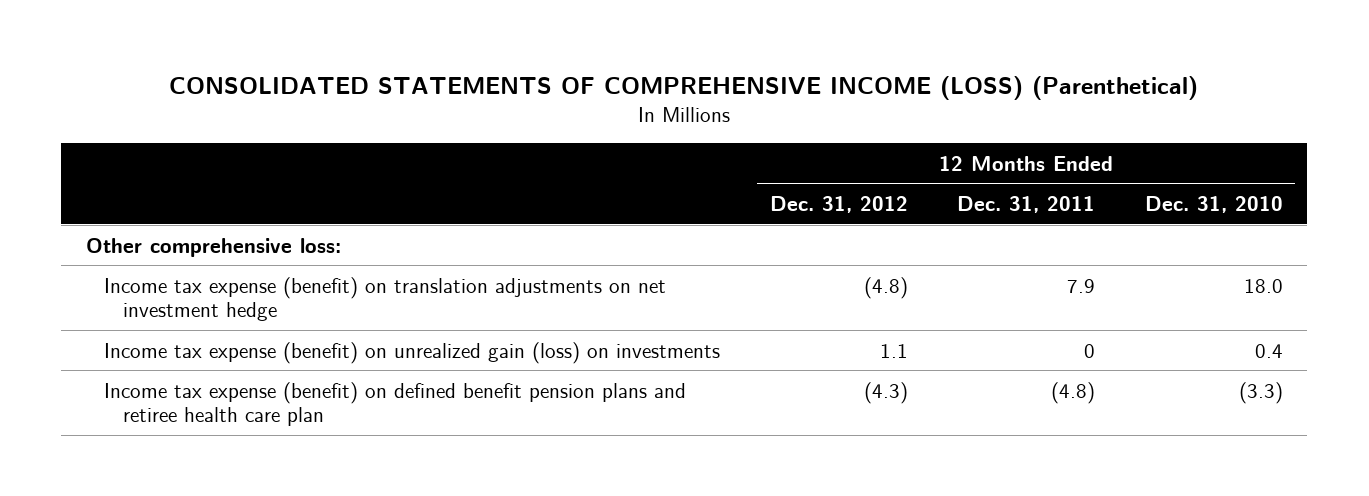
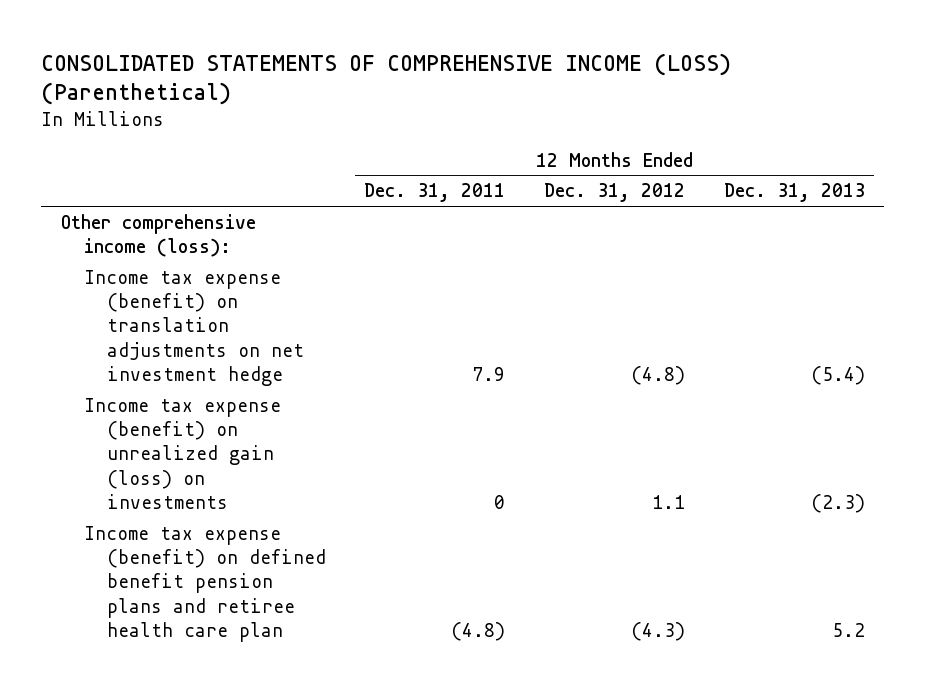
[1144,196,1283,214] Dec. 31, 2010 -> none
none -> [723,183,865,203] Dec. 31, 2013
[86,237,342,257] Other comprehensive loss: -> [60,213,256,258] Other comprehensive income (loss):

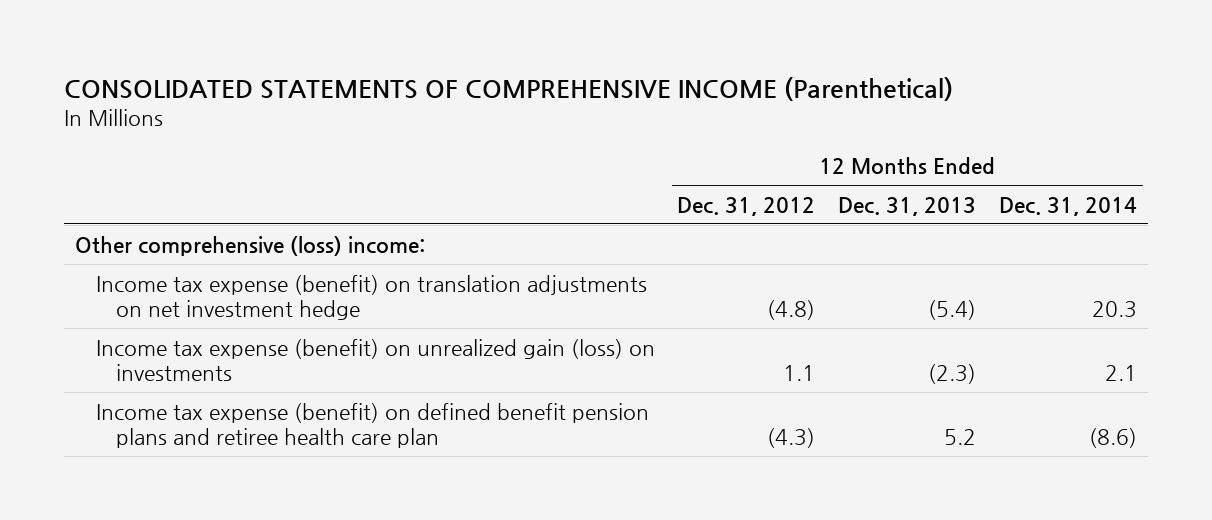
[41,52,732,106] CONSOLIDATED STATEMENTS OF COMPREHENSIVE INCOME (LOSS) (Parenthetical) -> [63,76,953,101] CONSOLIDATED STATEMENTS OF COMPREHENSIVE INCOME (Parenthetical)
[364,183,506,203] Dec. 31, 2011 -> none
none -> [998,196,1137,216] Dec. 31, 2014
[60,213,256,258] Other comprehensive income (loss): -> [75,235,426,256] Other comprehensive (loss) income:

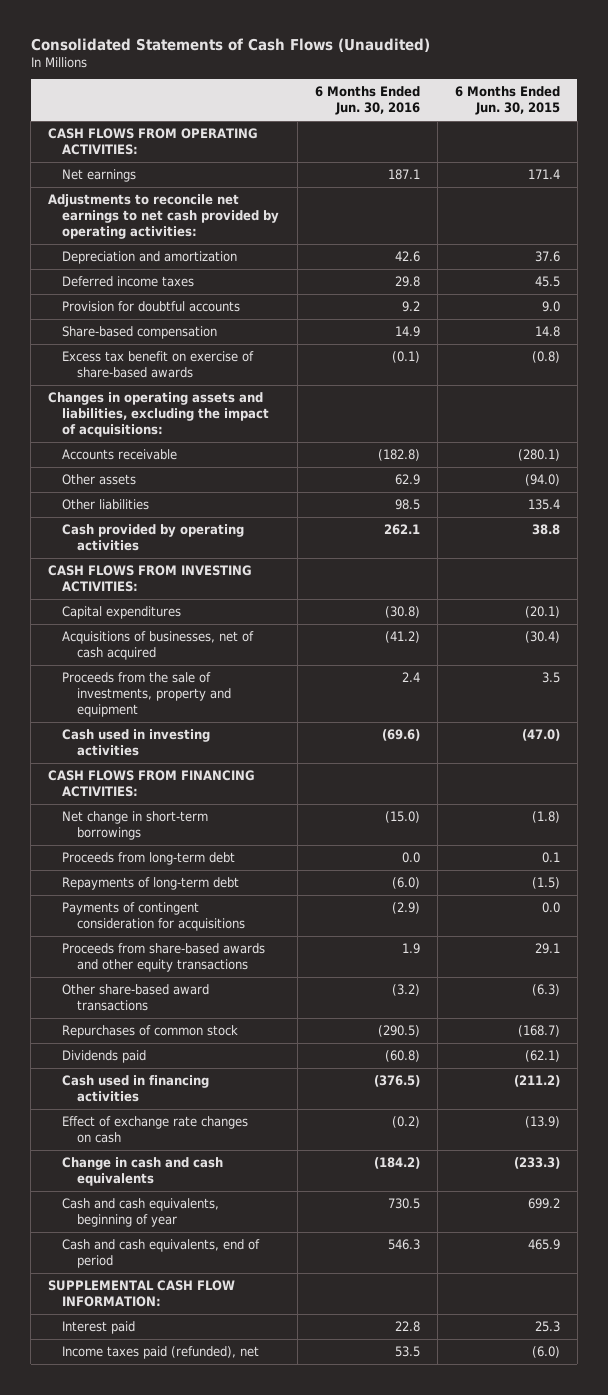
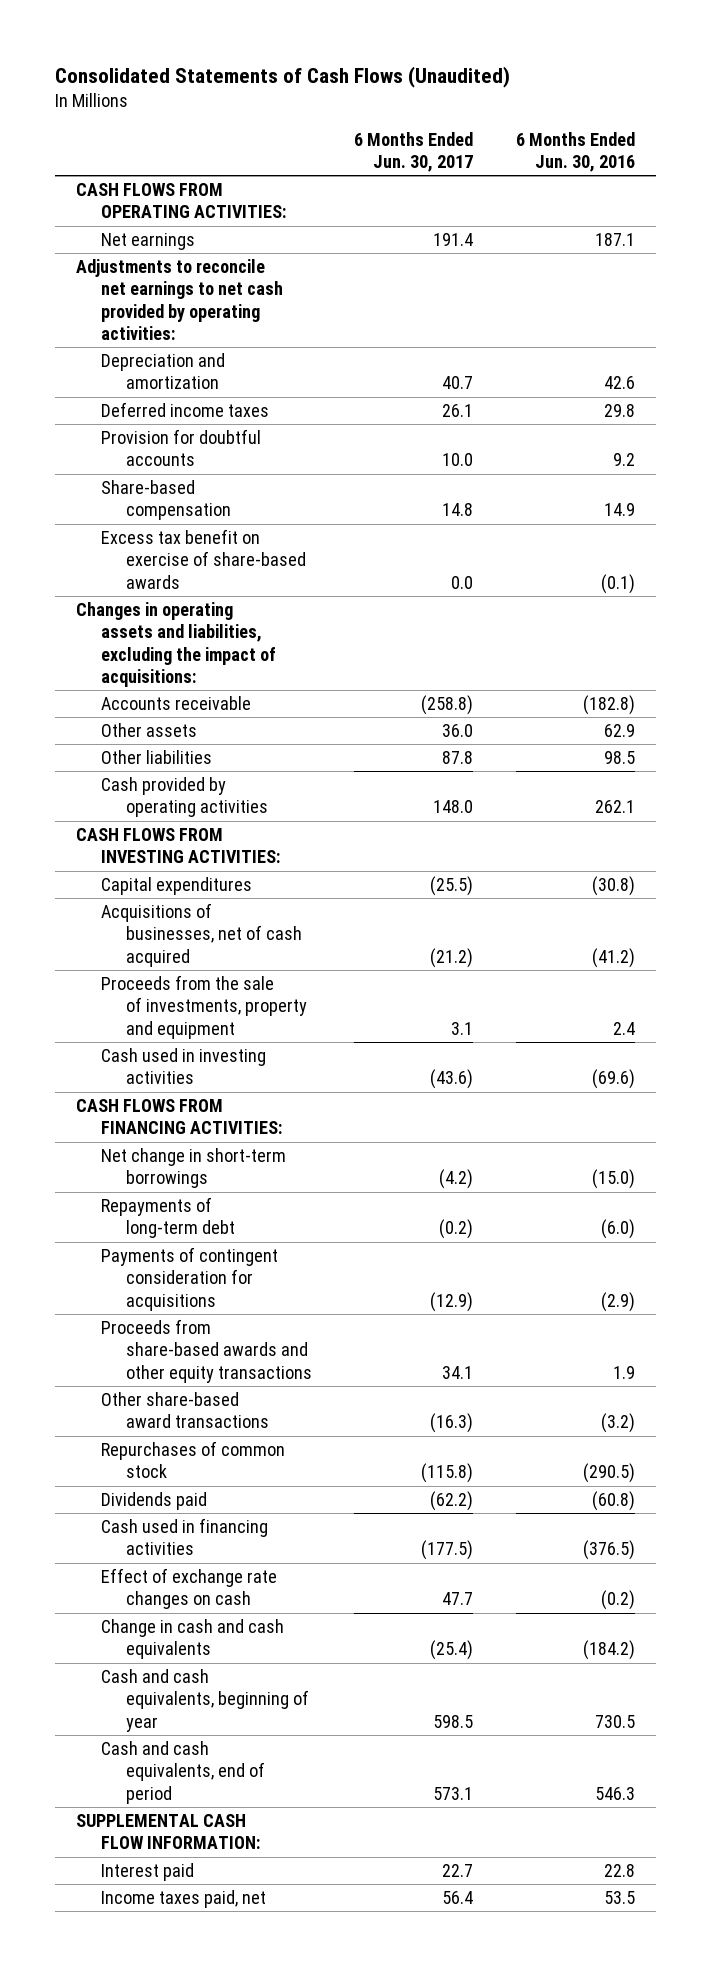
[454,86,560,116] 6 Months Ended Jun. 30, 2015 -> none
none -> [354,131,474,172] 6 Months Ended Jun. 30, 2017
[62,852,236,866] Proceeds from long-term debt -> none
[62,1346,260,1360] Income taxes paid (refunded), net -> [101,1890,267,1909] Income taxes paid, net

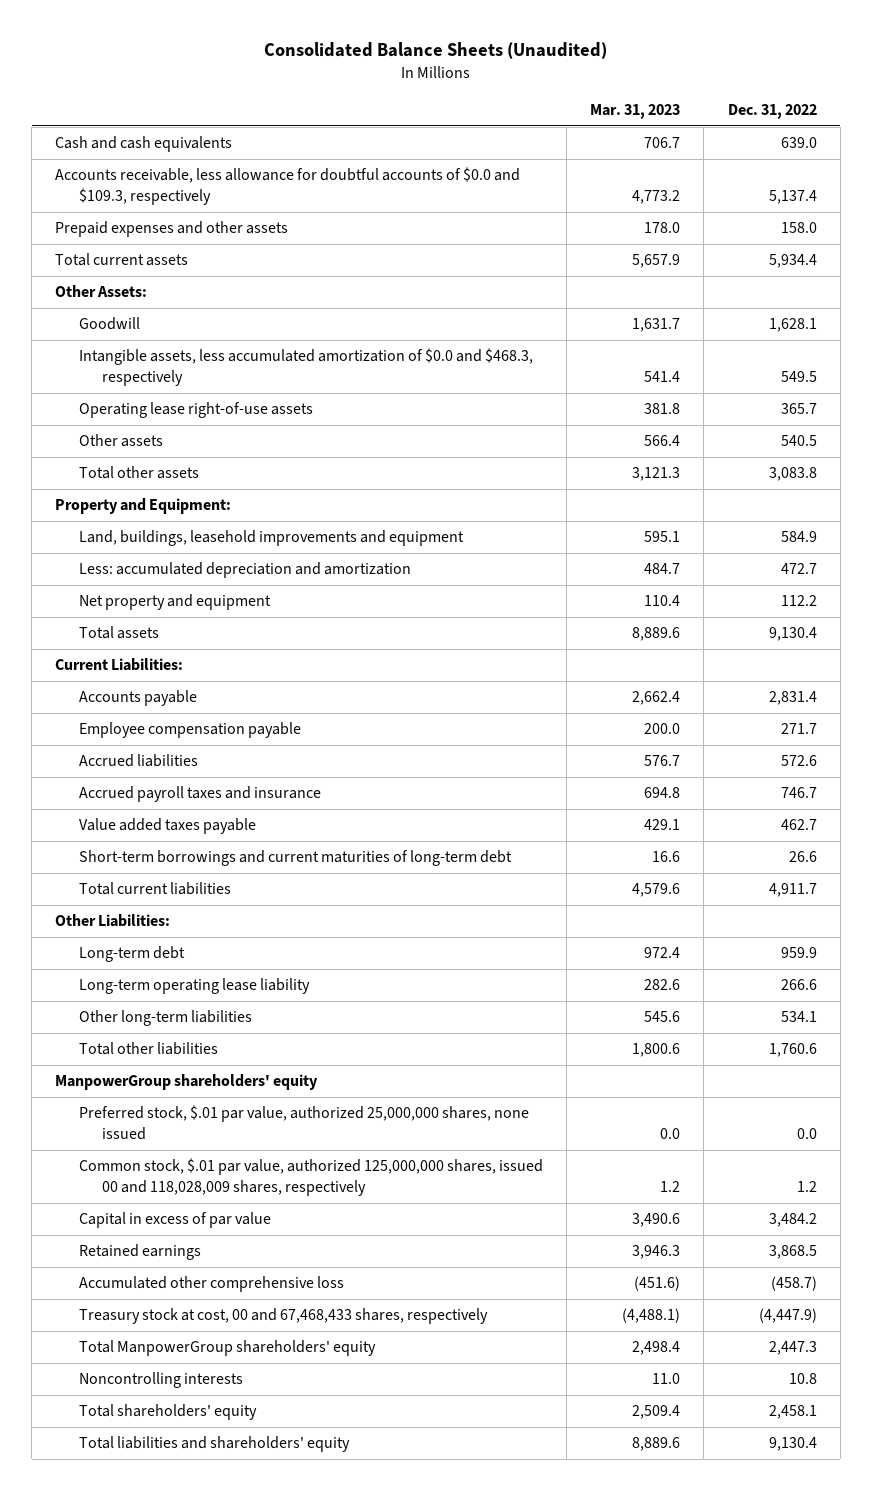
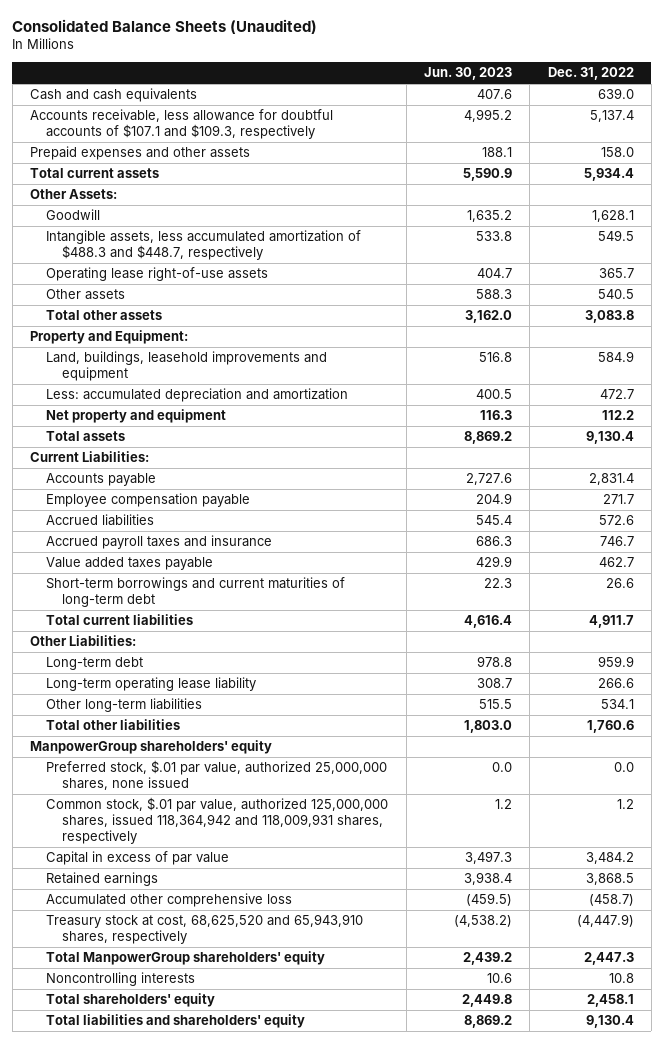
[590,104,681,120] Mar. 31, 2023 -> none
none -> [423,67,512,81] Jun. 30, 2023
[55,167,521,205] Accounts receivable, less allowance for doubtful accounts of $0.0 and $109.3, respectively -> [29,109,333,140] Accounts receivable, less allowance for doubtful accounts of $107.1 and $109.3, respectively
[78,348,533,386] Intangible assets, less accumulated amortization of $0.0 and $468.3, respectively -> [46,230,362,261] Intangible assets, less accumulated amortization of $488.3 and $448.7, respectively
[78,1158,543,1196] Common stock, $.01 par value, authorized 125,000,000 shares, issued 00 and 118,028,009 shares, respectively -> [46,797,389,844] Common stock, $.01 par value, authorized 125,000,000 shares, issued 118,364,942 and 118,009,931 shares, respectively
[78,1308,488,1325] Treasury stock at cost, 00 and 67,468,433 shares, respectively -> [46,914,364,945] Treasury stock at cost, 68,625,520 and 65,943,910 shares, respectively

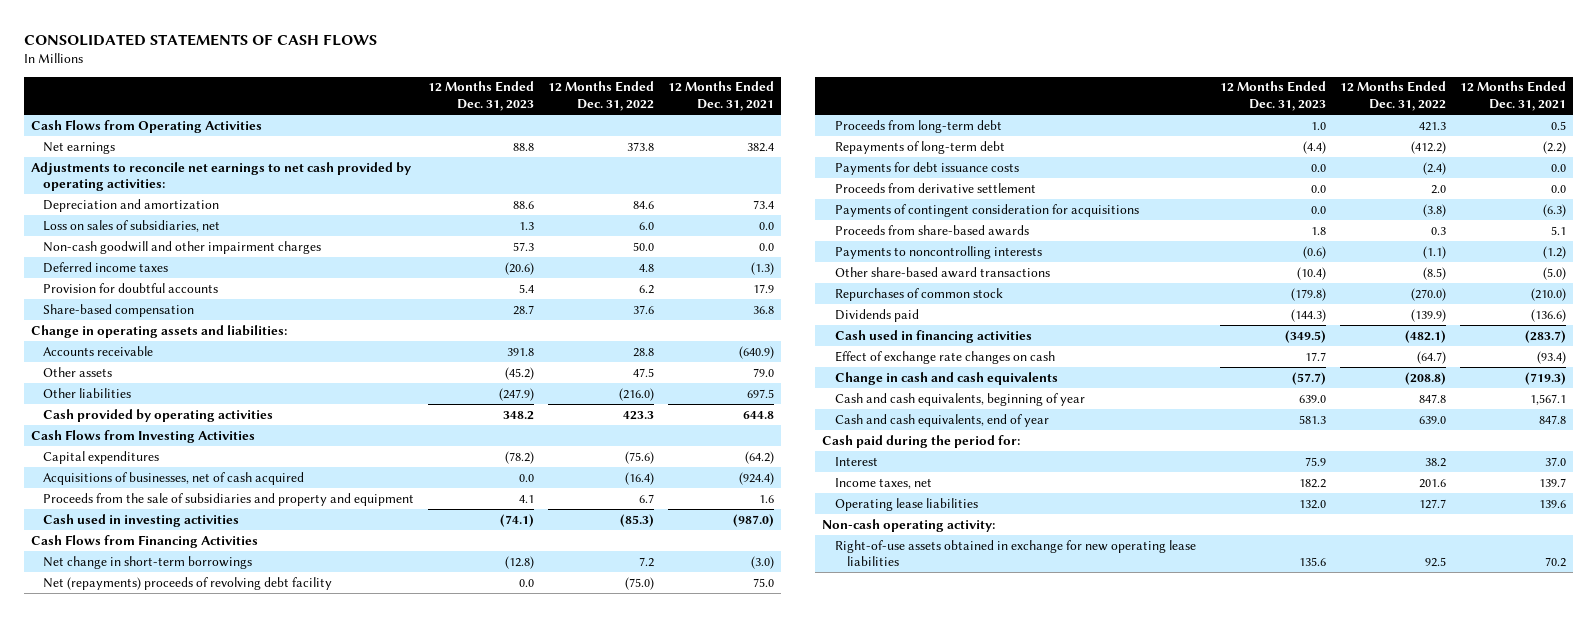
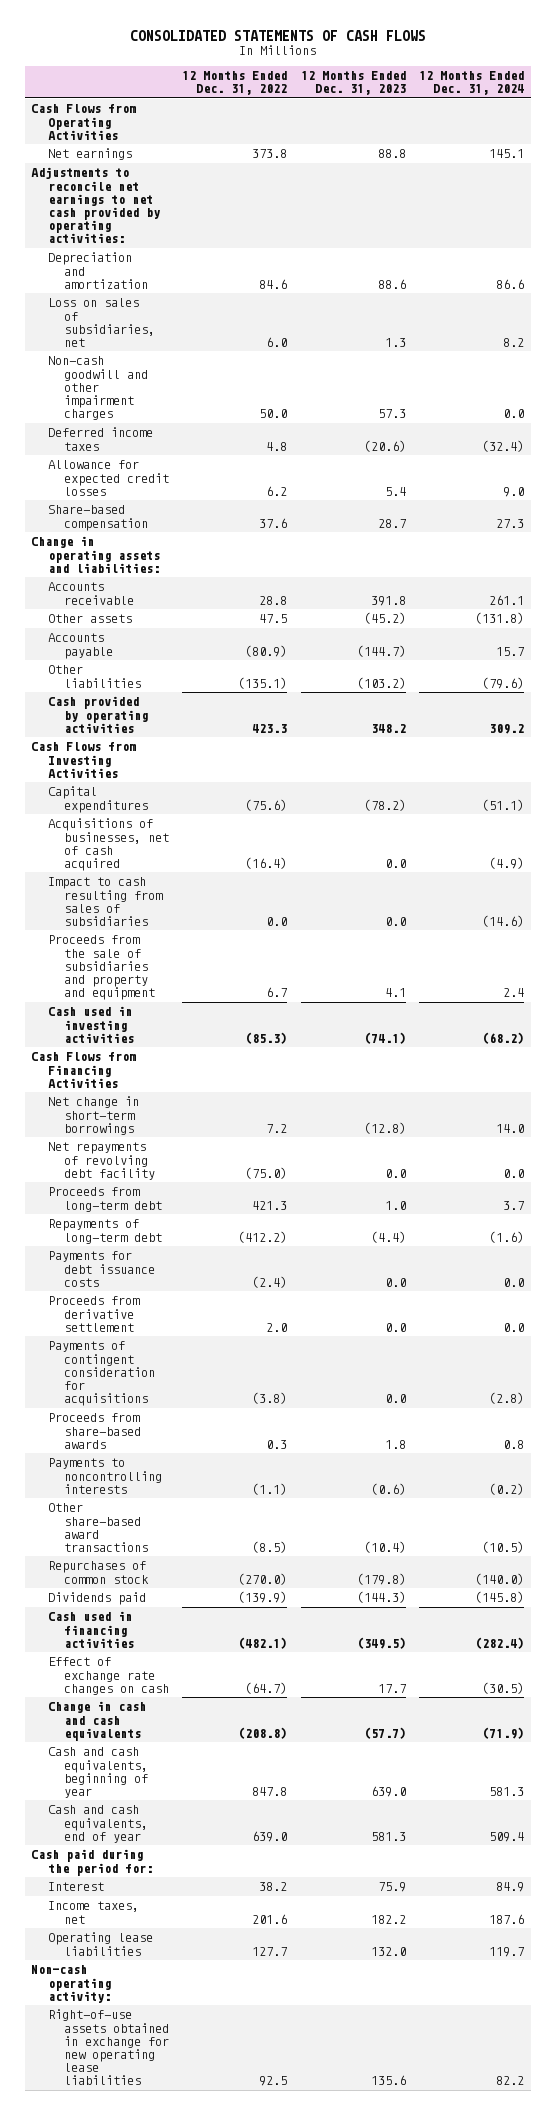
[668,81,775,112] 12 Months Ended Dec. 31, 2021 -> none
none -> [419,70,525,96] 12 Months Ended Dec. 31, 2024
[43,282,219,293] Provision for doubtful accounts -> [47,460,169,496] Allowance for expected credit losses
none -> [47,633,113,659] Accounts payable
[499,387,535,401] (247.9) -> [356,676,406,689] (103.2)
[619,387,655,401] (216.0) -> [238,676,288,689] (135.1)
none -> [47,877,163,926] Impact to cash resulting from sales of subsidiaries
[43,576,333,590] Net (repayments) proceeds of revolving debt facility -> [47,1142,155,1180] Net repayments of revolving debt facility

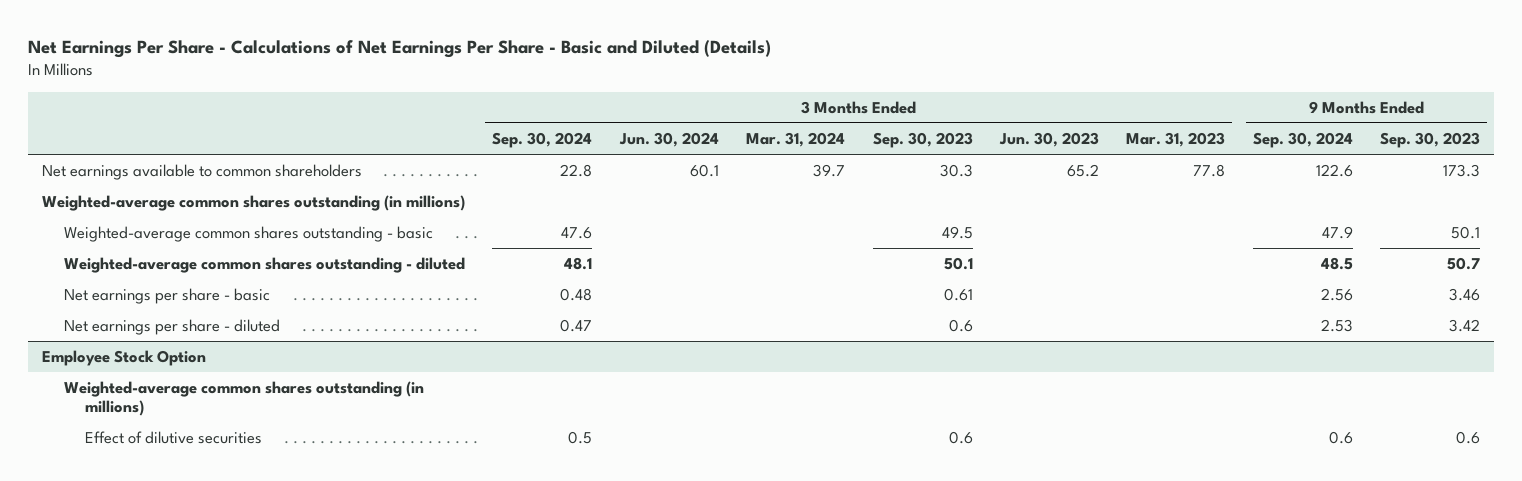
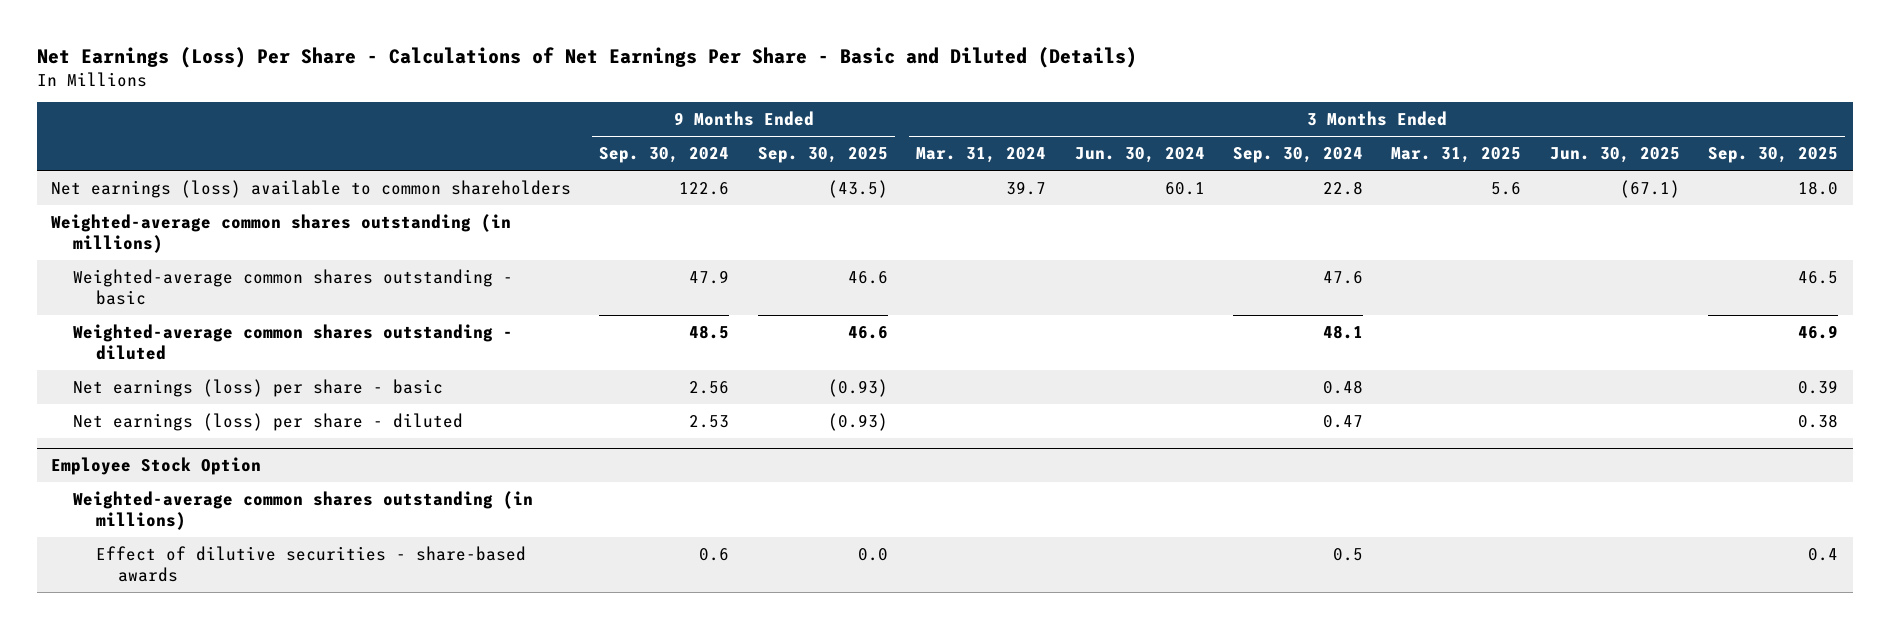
[28,40,772,59] Net Earnings Per Share - Calculations of Net Earnings Per Share - Basic and Diluted (Details) -> [36,46,1137,68] Net Earnings (Loss) Per Share - Calculations of Net Earnings Per Share - Basic and Diluted (Details)
[872,131,973,148] Sep. 30, 2023 -> none
[999,131,1100,147] Jun. 30, 2023 -> none
[1126,131,1226,147] Mar. 31, 2023 -> none
[1380,131,1481,148] Sep. 30, 2023 -> none
none -> [757,147,888,164] Sep. 30, 2025
none -> [1391,147,1522,164] Mar. 31, 2025
none -> [1549,147,1680,164] Jun. 30, 2025
none -> [1708,147,1839,164] Sep. 30, 2025
[41,163,362,180] Net earnings available to common shareholders -> [50,179,571,198] Net earnings (loss) available to common shareholders
[63,287,270,304] Net earnings per share - basic -> [73,378,444,397] Net earnings (loss) per share - basic
[63,318,280,335] Net earnings per share - diluted -> [73,412,464,431] Net earnings (loss) per share - diluted
[85,430,263,444] Effect of dilutive securities -> [95,545,526,582] Effect of dilutive securities - share-based awards

